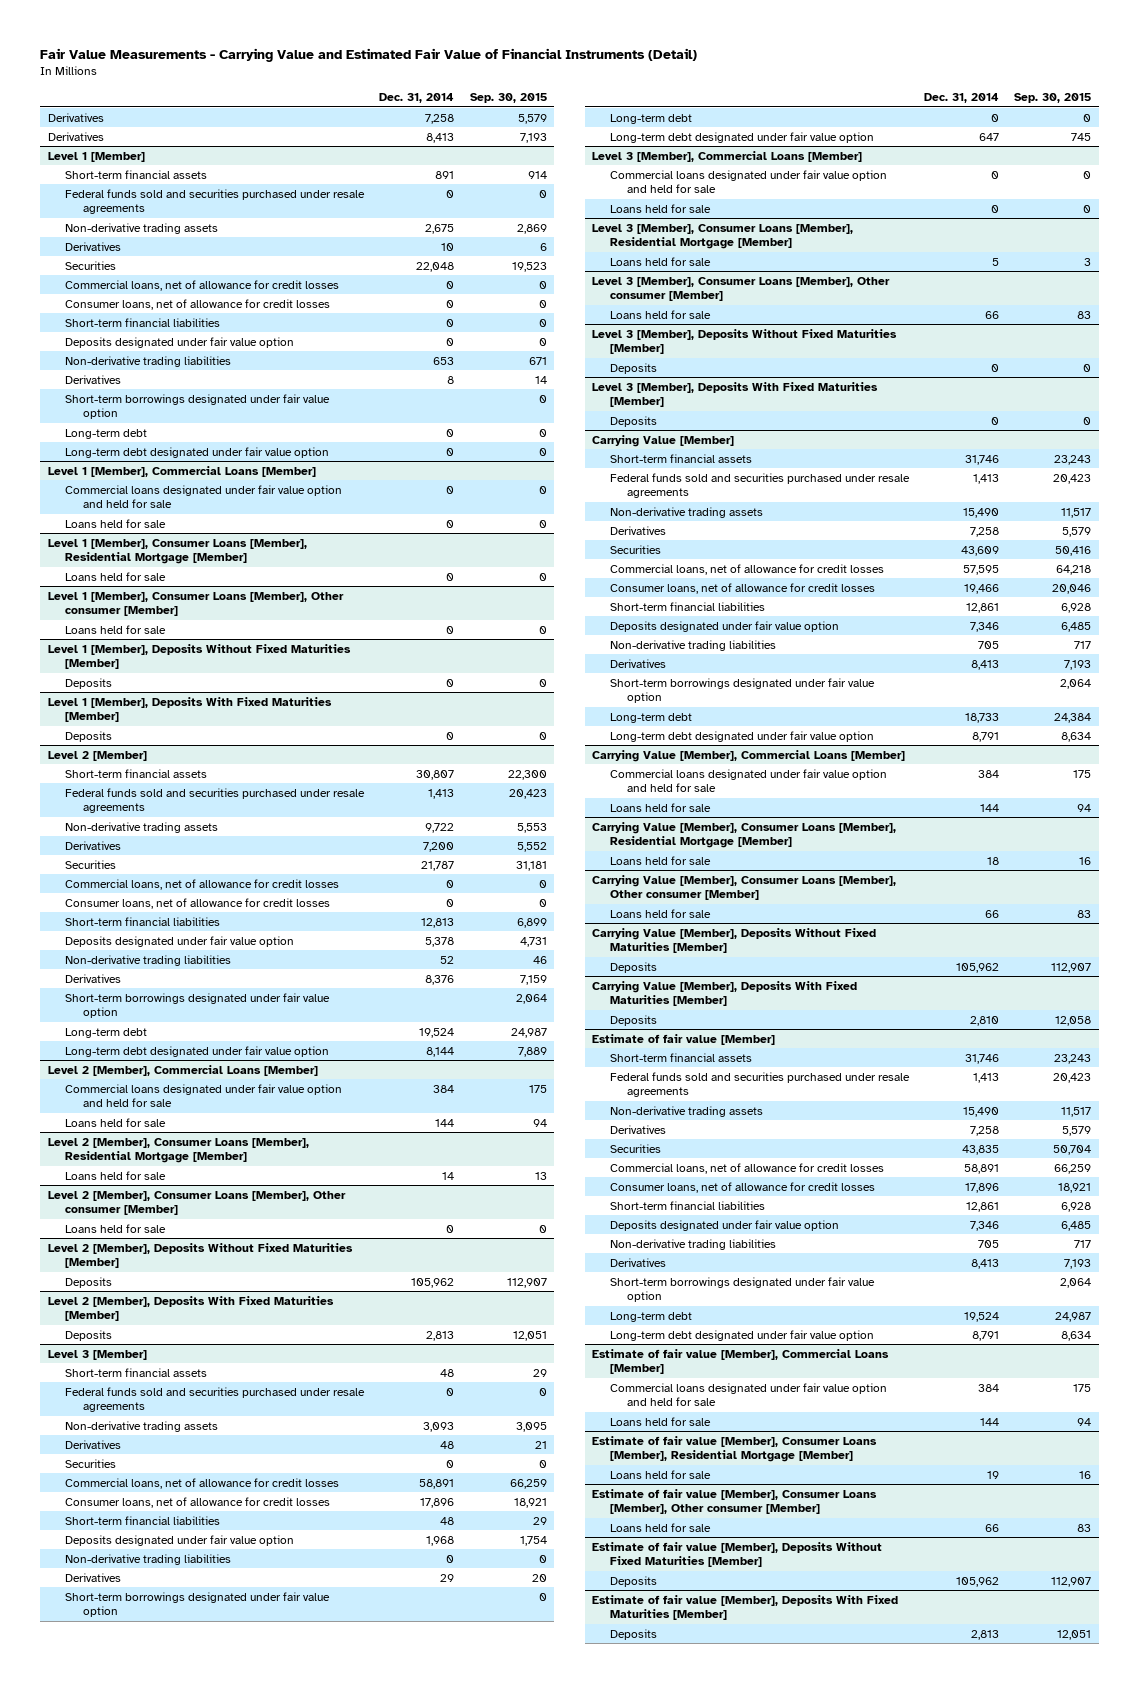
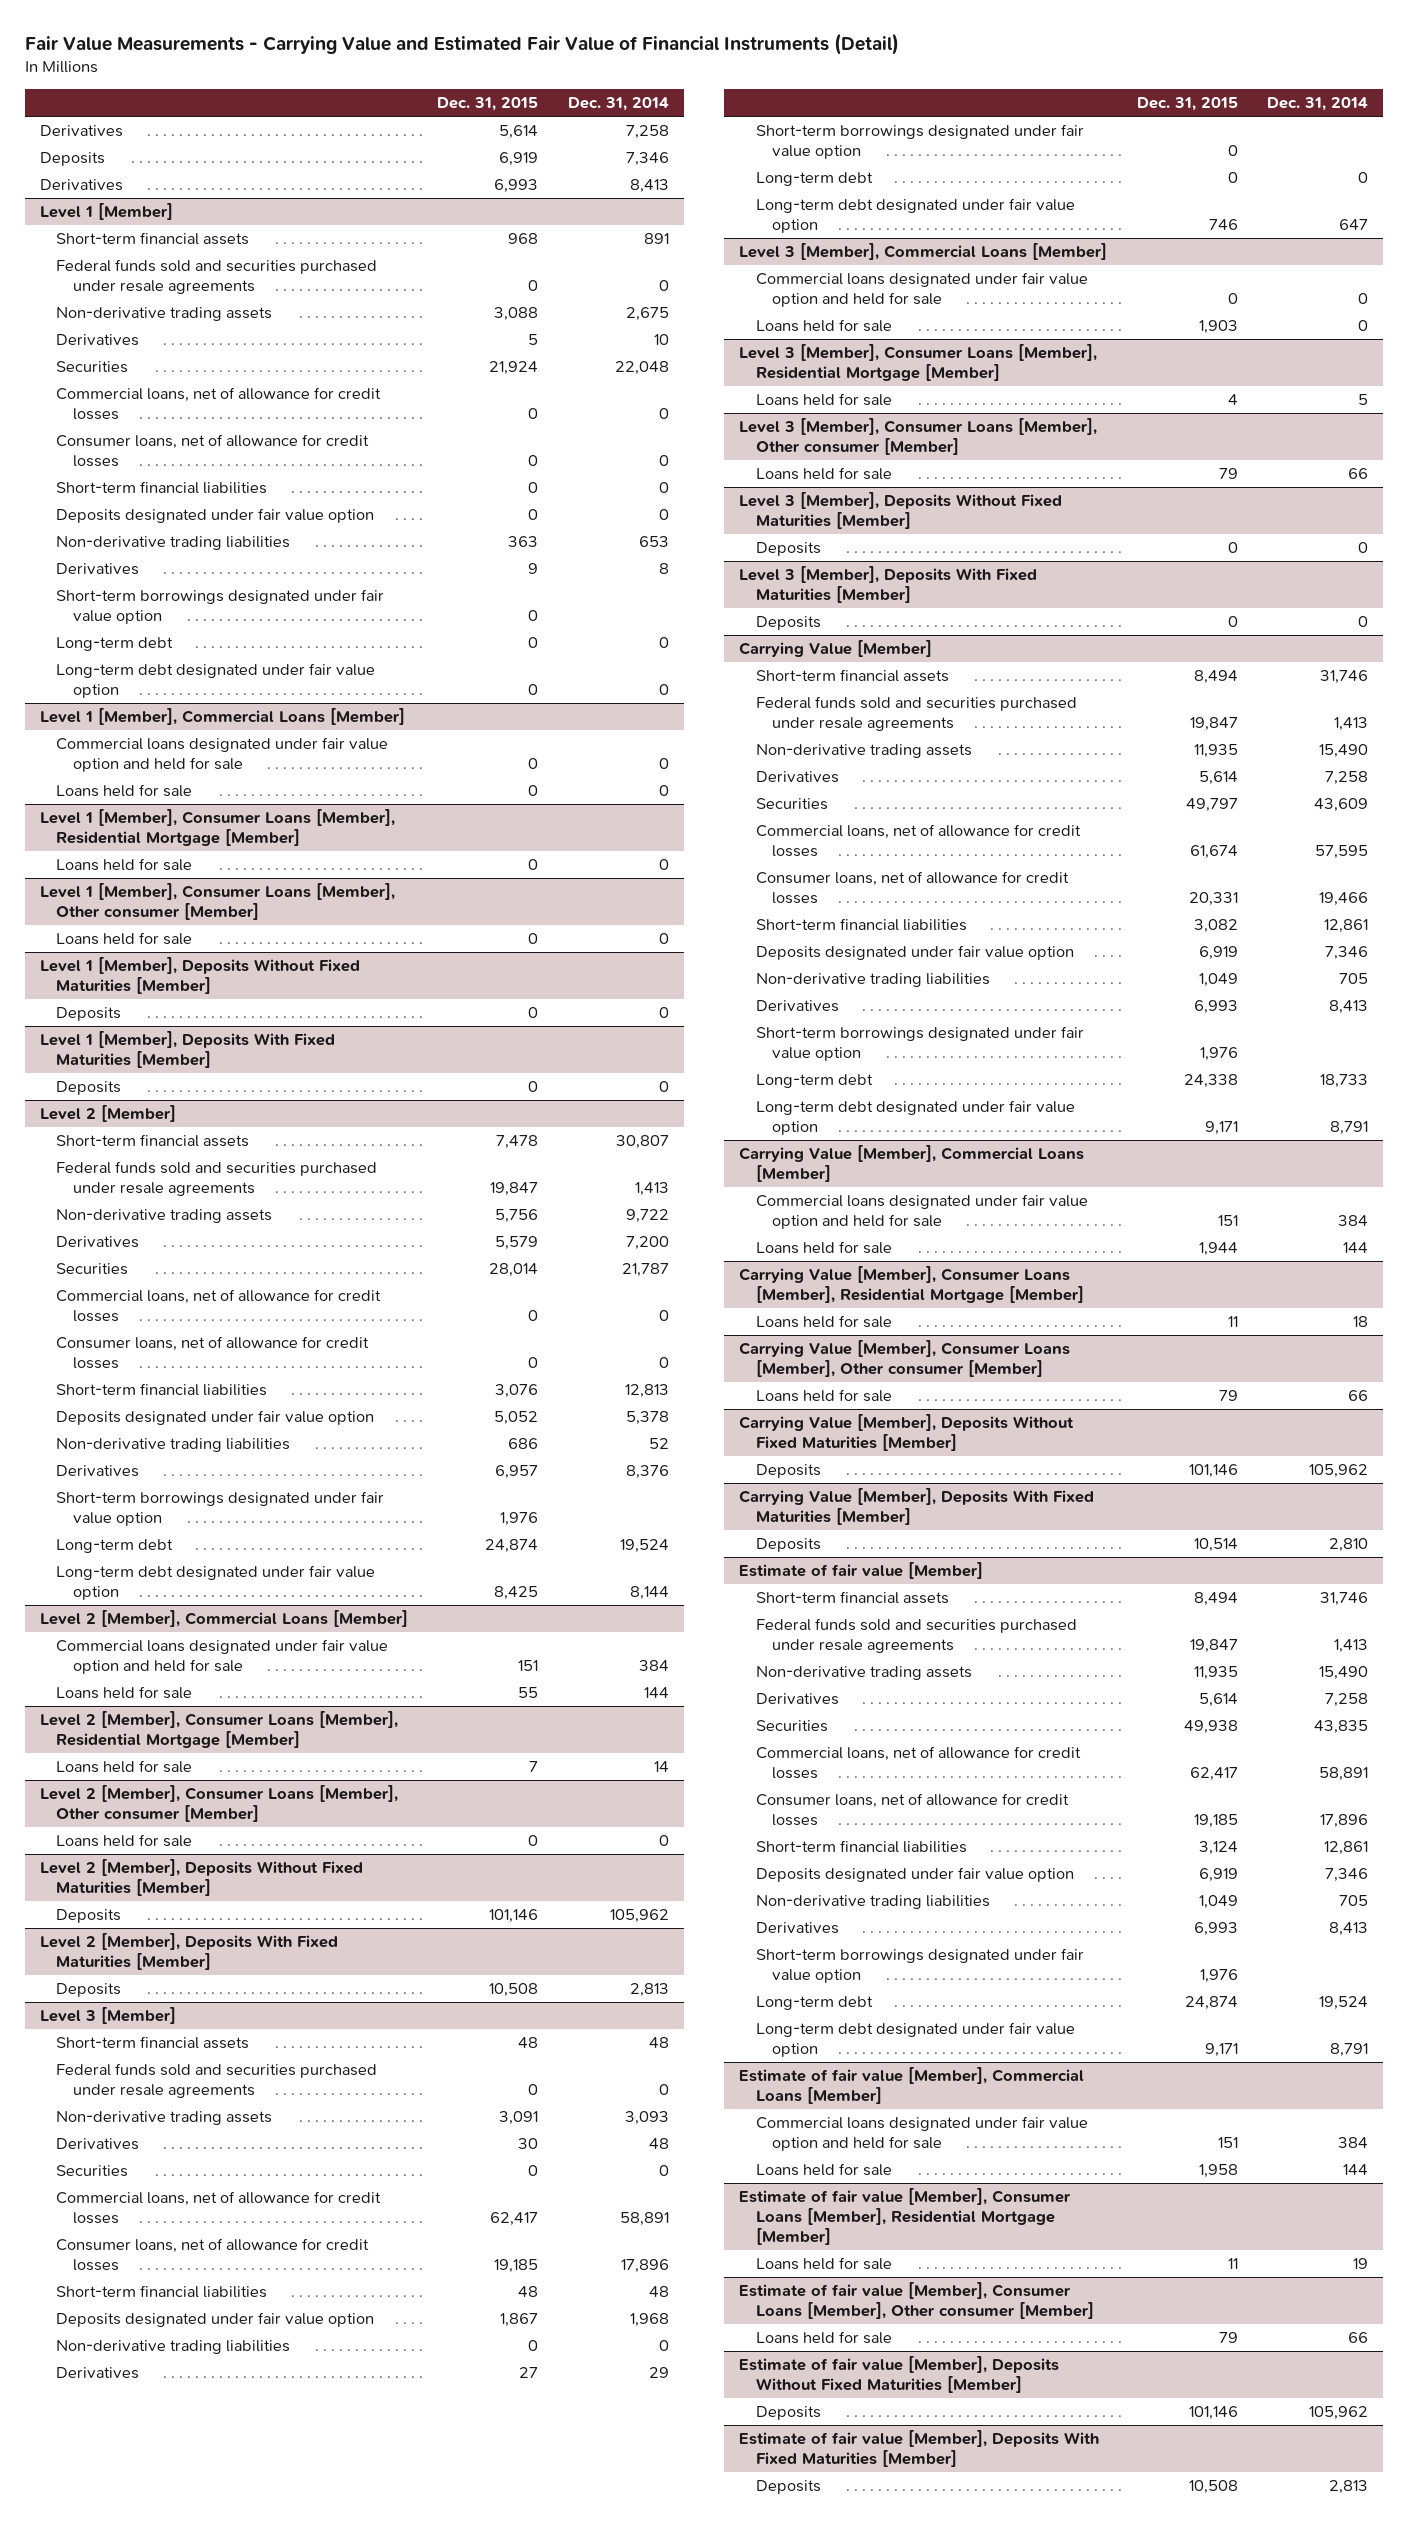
[469,93,547,104] Sep. 30, 2015 -> none
none -> [437,96,539,111] Dec. 31, 2015
none -> [39,152,105,167] Deposits

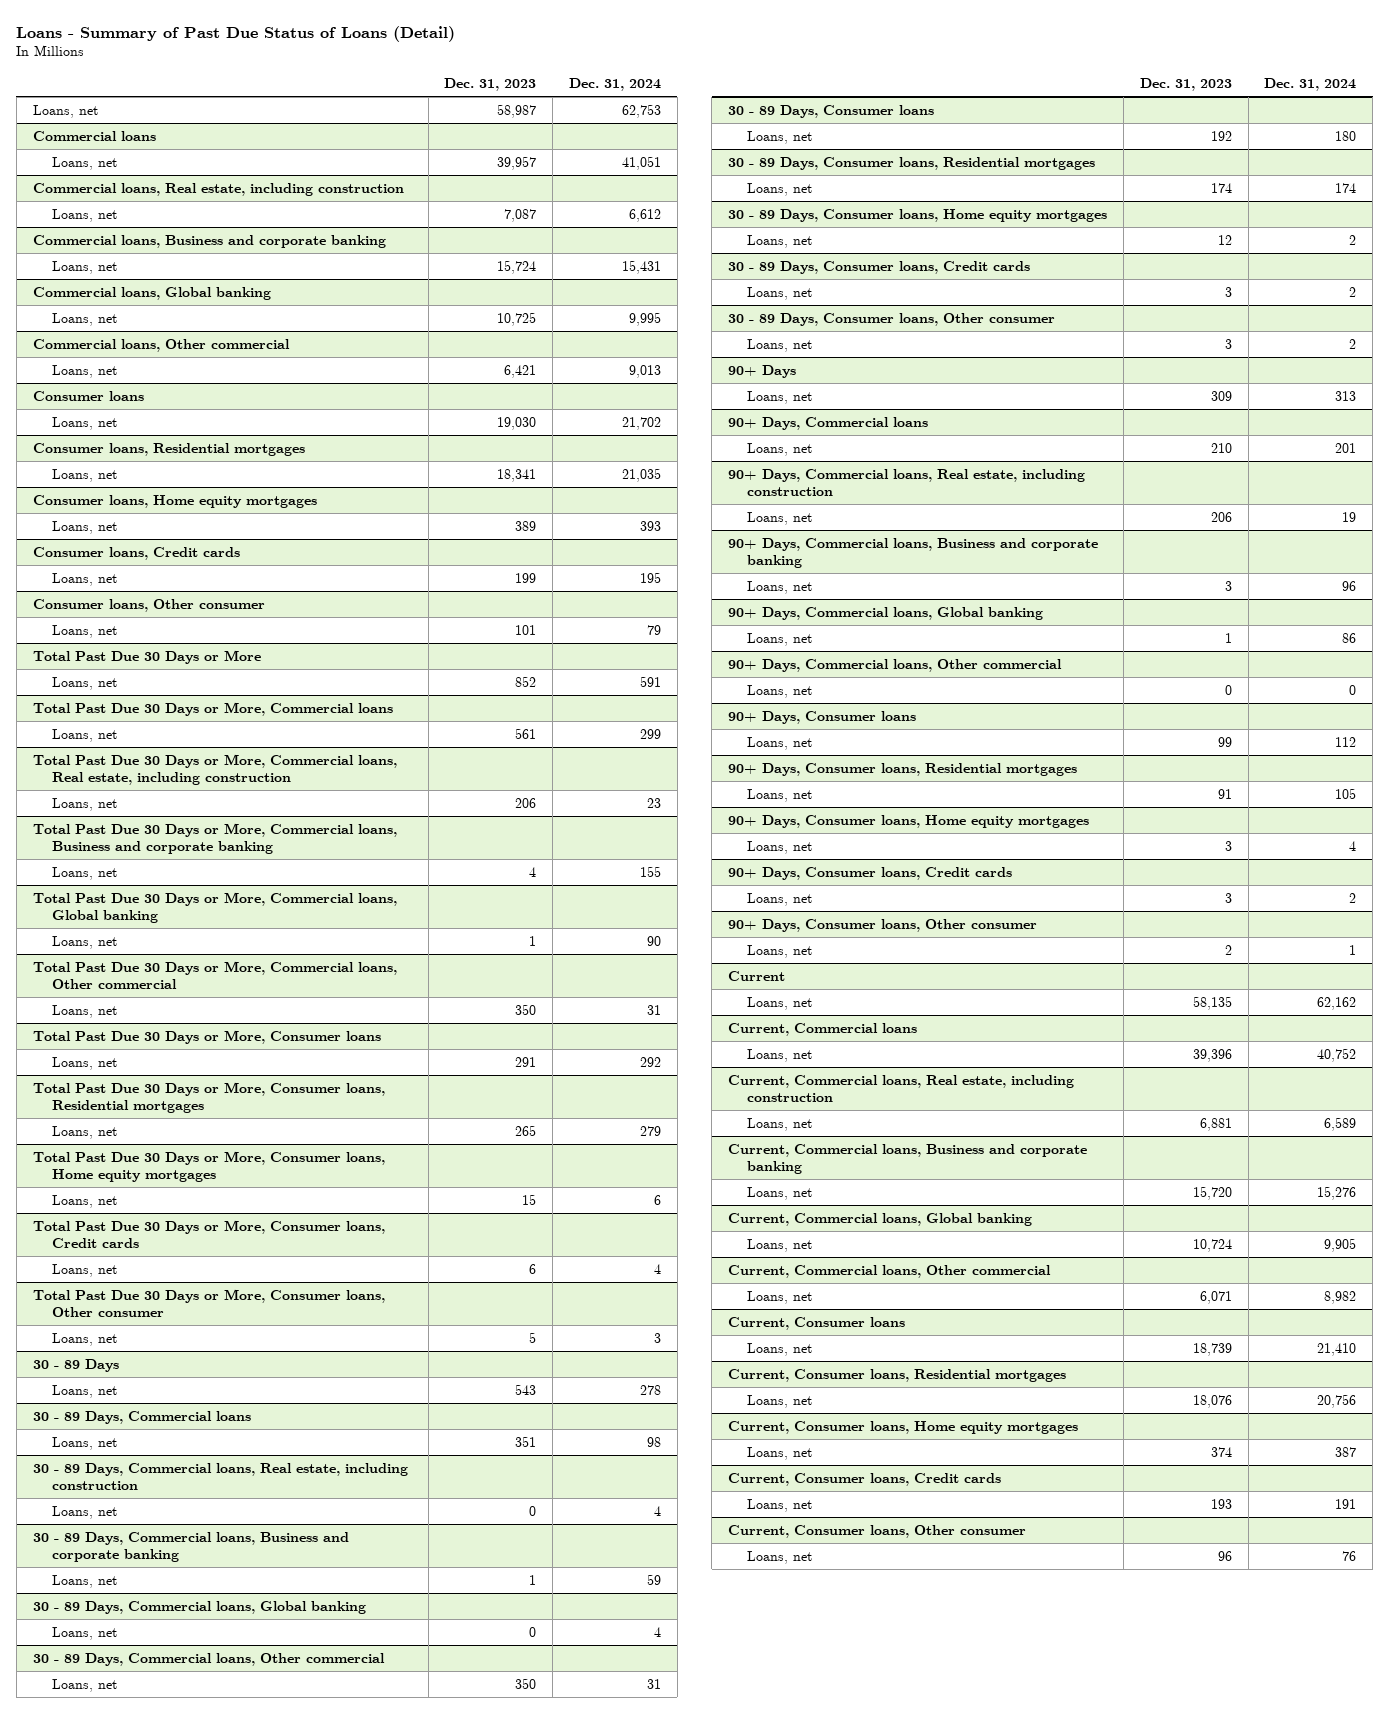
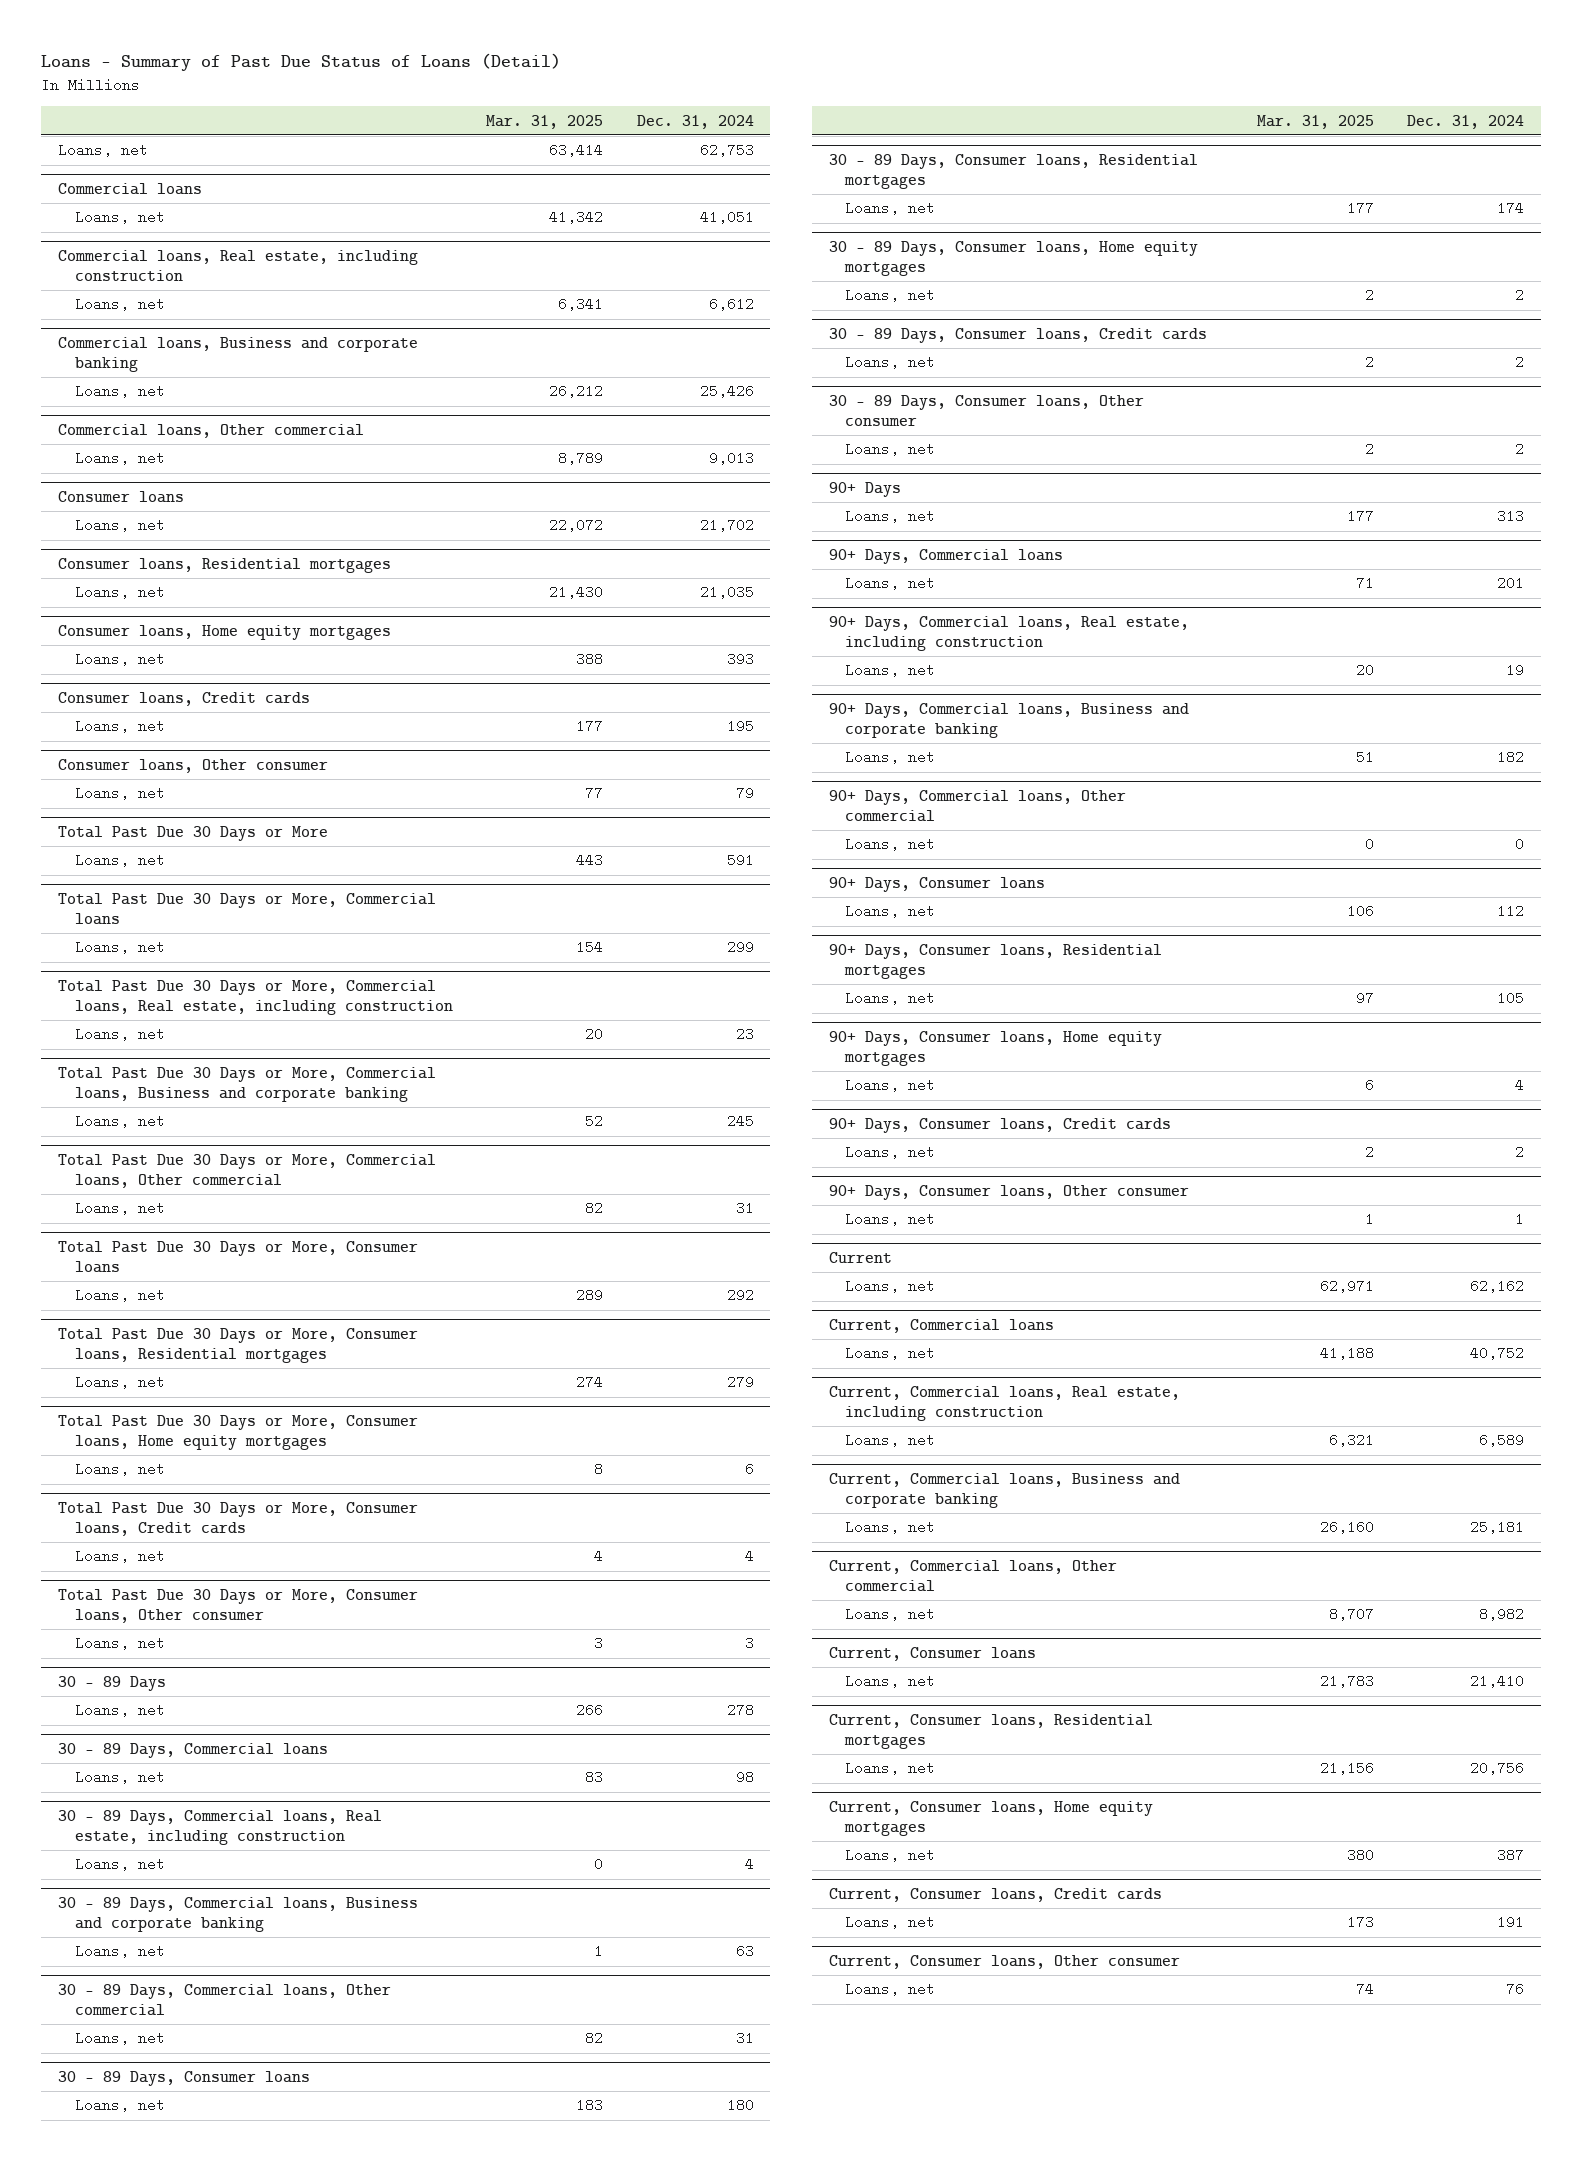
[444,77,537,91] Dec. 31, 2023 -> none
none -> [486,114,604,129] Mar. 31, 2025
[32,286,271,300] Commercial loans, Global banking -> none
[51,312,117,326] Loans, net -> none
[622,259,662,274] 15,431 -> [699,384,754,399] 25,426
[32,891,397,924] Total Past Due 30 Days or More, Commercial loans, Global banking -> none
[51,935,117,949] Loans, net -> none
[640,865,662,877] 155 -> [726,1114,754,1129] 245
[32,1600,366,1614] 30 - 89 Days, Commercial loans, Global banking -> none
[51,1626,117,1640] Loans, net -> none
[647,1573,662,1585] 59 -> [735,1944,754,1959] 63
[728,606,1044,620] 90+ Days, Commercial loans, Global banking -> none
[747,632,813,646] Loans, net -> none
[1342,580,1357,591] 96 -> [1497,750,1525,765] 182
[728,1212,1033,1226] Current, Commercial loans, Global banking -> none
[747,1238,813,1252] Loans, net -> none
[1317,1185,1357,1200] 15,276 -> [1470,1520,1525,1535] 25,181

